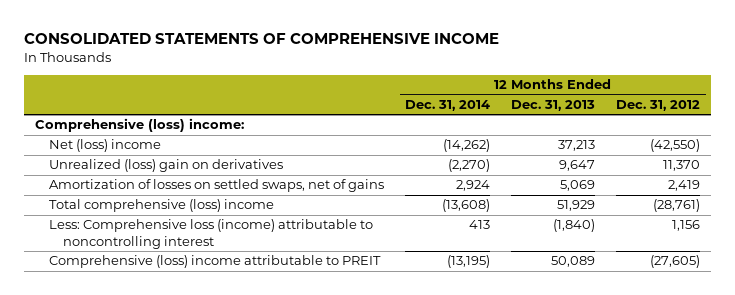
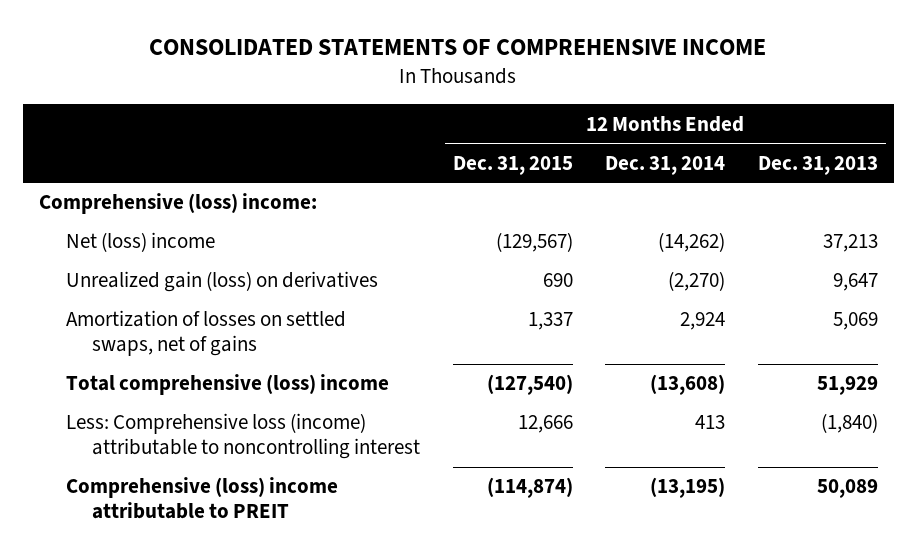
[616,100,701,112] Dec. 31, 2012 -> none
none -> [452,155,573,175] Dec. 31, 2015
[48,159,283,173] Unrealized (loss) gain on derivatives -> [65,271,378,293] Unrealized gain (loss) on derivatives

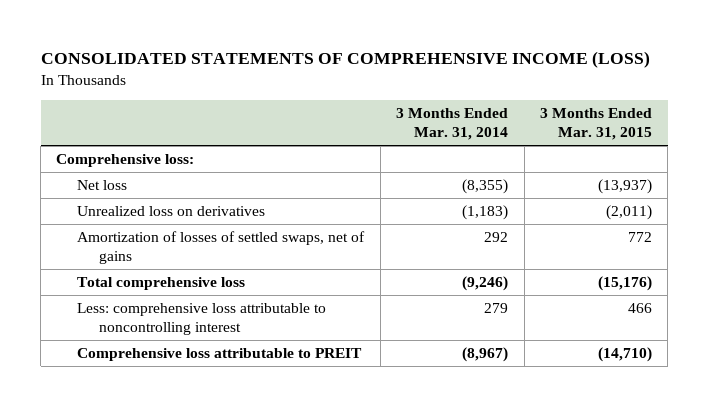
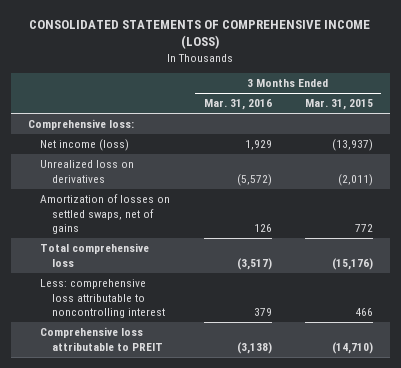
[396,108,509,141] 3 Months Ended Mar. 31, 2014 -> none
none -> [203,99,272,111] Mar. 31, 2016
[77,180,128,191] Net loss -> [40,139,130,152] Net income (loss)
[77,231,366,264] Amortization of losses of settled swaps, net of gains -> [40,194,171,234] Amortization of losses on settled swaps, net of gains

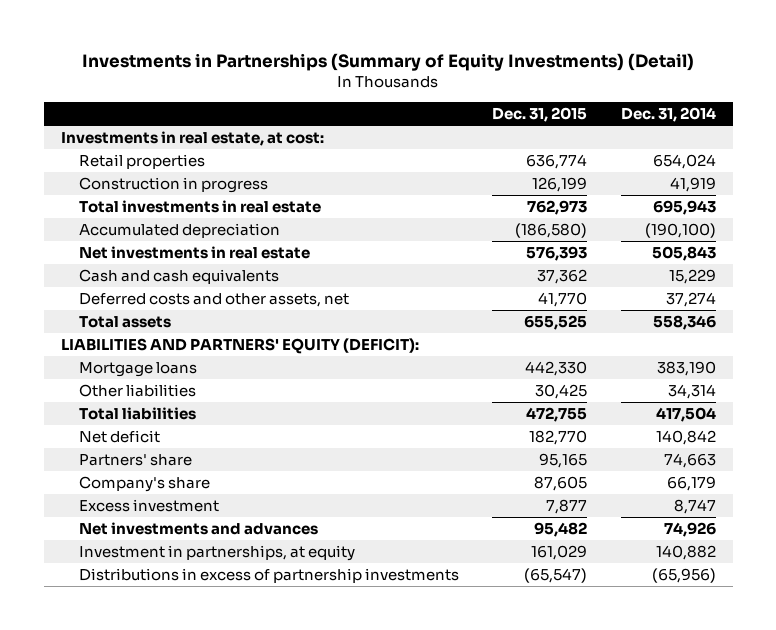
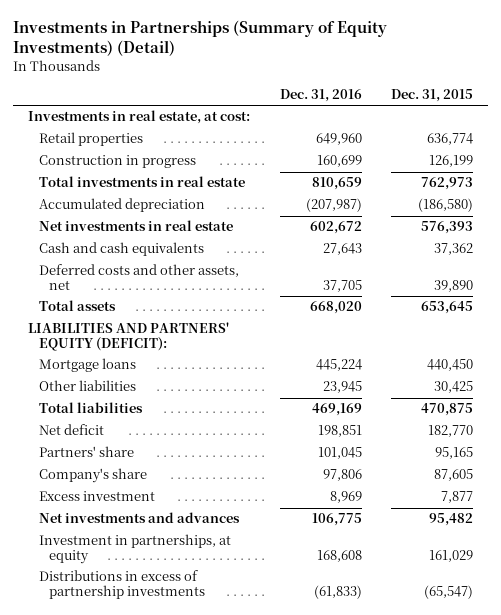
[620,106,716,122] Dec. 31, 2014 -> none
none -> [279,89,362,103] Dec. 31, 2016
[538,292,588,308] 41,770 -> [434,280,474,293] 39,890
[524,315,588,331] 655,525 -> [421,301,474,315] 653,645
[525,361,588,377] 442,330 -> [427,359,474,372] 440,450
[526,407,588,423] 472,755 -> [421,403,474,417] 470,875

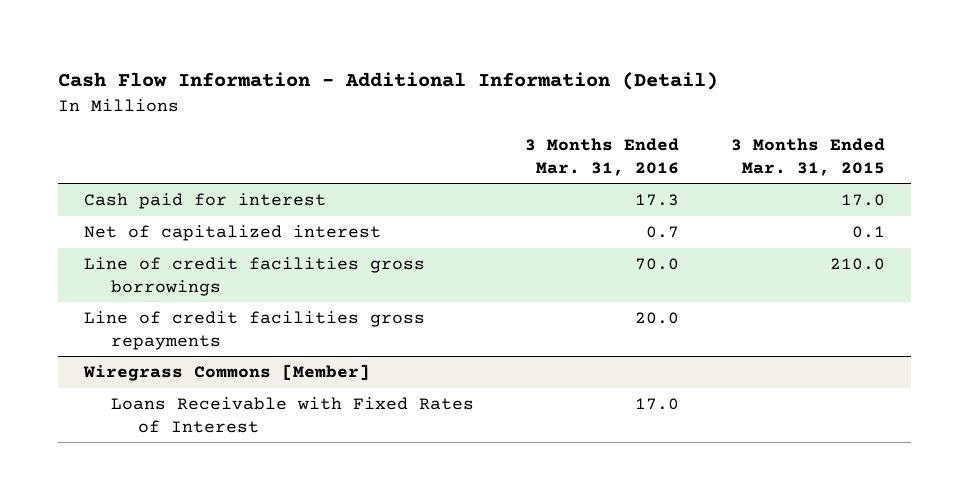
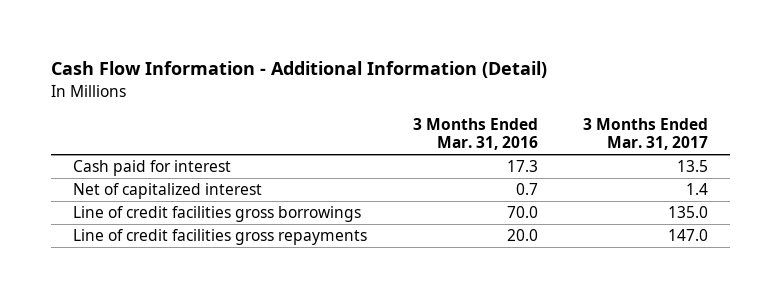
[730,137,885,176] 3 Months Ended Mar. 31, 2015 -> none
none -> [582,117,708,151] 3 Months Ended Mar. 31, 2017
[83,364,371,382] Wiregrass Commons [Member] -> none
[110,397,474,433] Loans Receivable with Fixed Rates of Interest -> none

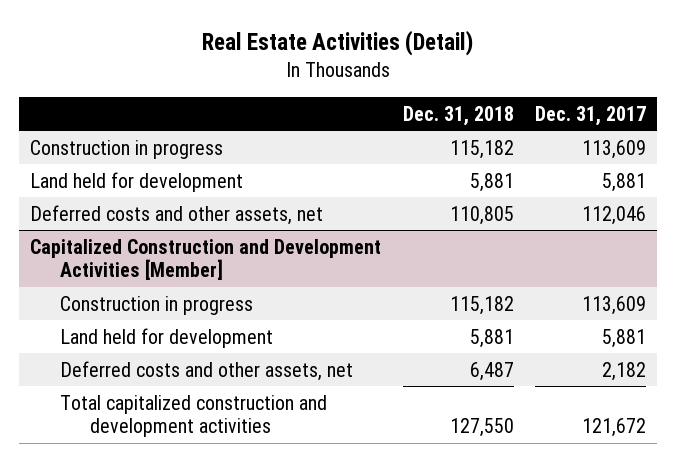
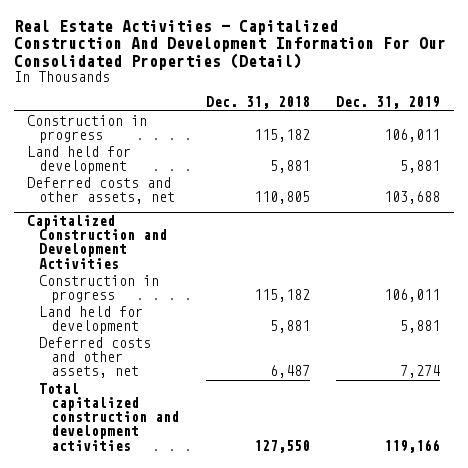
[202,30,474,57] Real Estate Activities (Detail) -> [13,19,446,70] Real Estate Activities - Capitalized Construction And Development Information For Our Consolidated Properties (Detail)
[535,106,647,127] Dec. 31, 2017 -> none
none -> [336,96,441,110] Dec. 31, 2019
[29,238,381,281] Capitalized Construction and Development Activities [Member] -> [27,214,168,269] Capitalized Construction and Development Activities

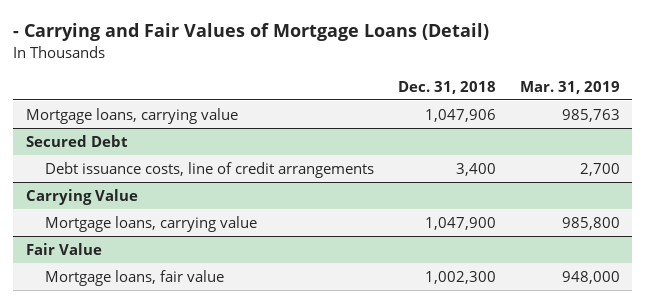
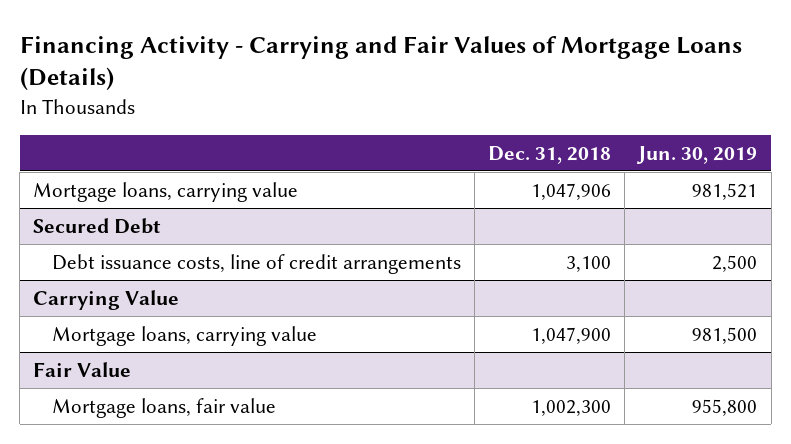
[13,23,490,42] - Carrying and Fair Values of Mortgage Loans (Detail) -> [19,35,742,91] Financing Activity - Carrying and Fair Values of Mortgage Loans (Details)
[520,80,621,94] Mar. 31, 2019 -> none
none -> [636,145,758,164] Jun. 30, 2019
[456,162,497,176] 3,400 -> [566,255,612,272] 3,100

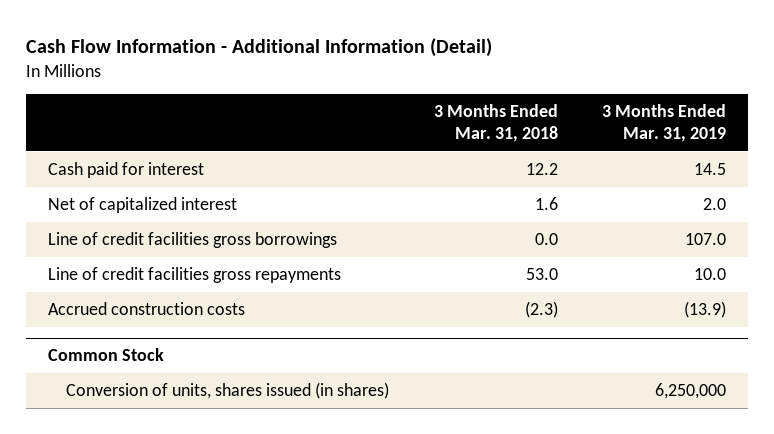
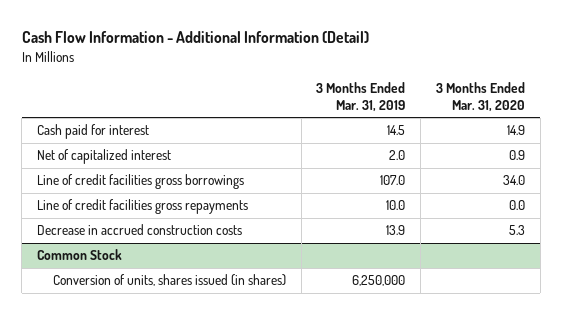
[433,103,558,143] 3 Months Ended Mar. 31, 2018 -> none
none -> [435,81,525,112] 3 Months Ended Mar. 31, 2020
[48,302,246,316] Accrued construction costs -> [37,224,243,236] Decrease in accrued construction costs
[683,301,726,319] (13.9) -> [386,225,406,236] 13.9

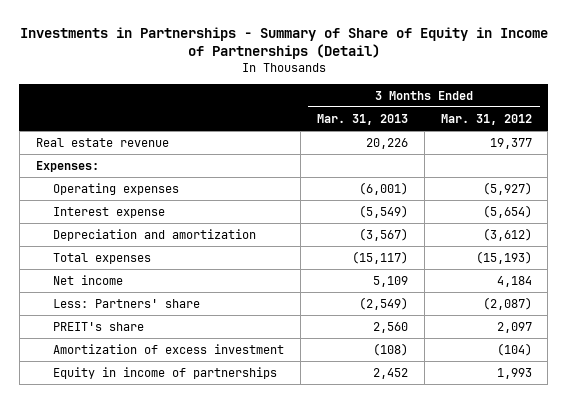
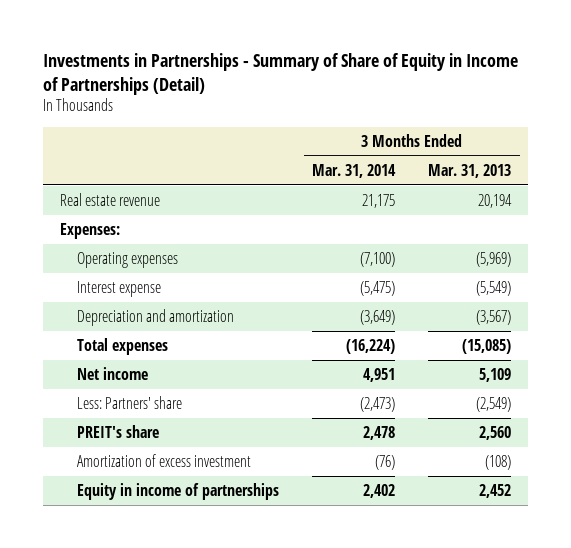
[440,114,532,126] Mar. 31, 2012 -> none
none -> [312,163,397,178] Mar. 31, 2014
[365,138,408,150] 20,226 -> [478,194,513,209] 20,194
[358,182,408,196] (6,001) -> [476,252,512,268] (5,969)
[351,251,408,265] (15,117) -> [462,339,512,355] (15,085)

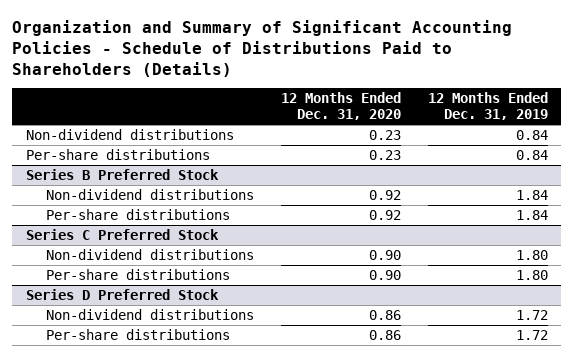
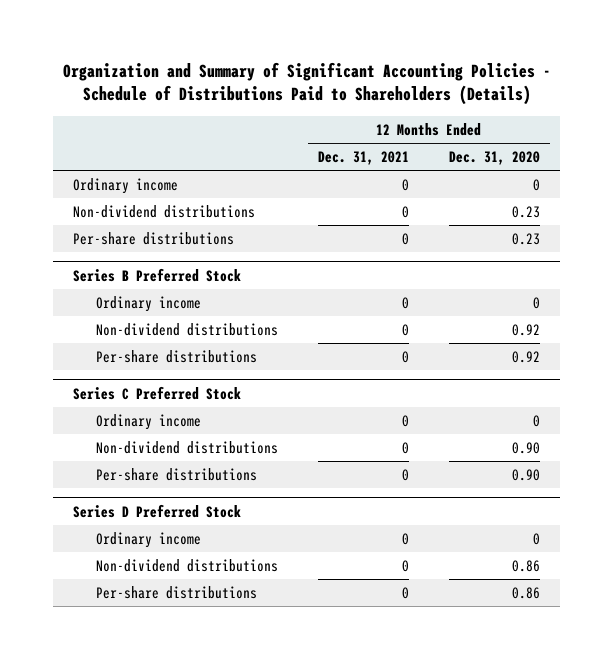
[427,92,548,121] 12 Months Ended Dec. 31, 2019 -> none
none -> [318,151,410,166] Dec. 31, 2021
none -> [73,177,179,194] Ordinary income
none -> [96,295,202,312] Ordinary income
none -> [96,413,202,430] Ordinary income
none -> [96,531,202,548] Ordinary income

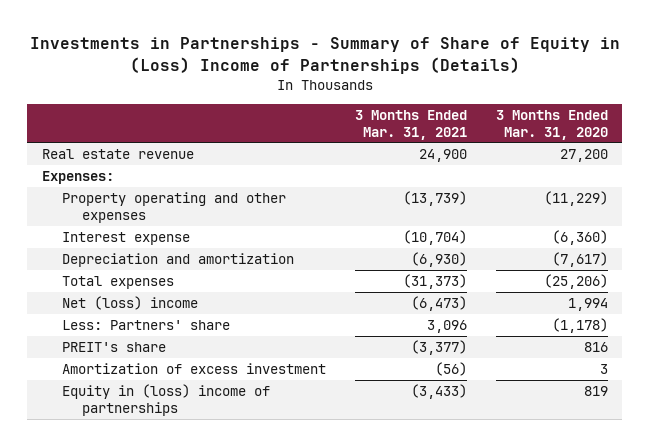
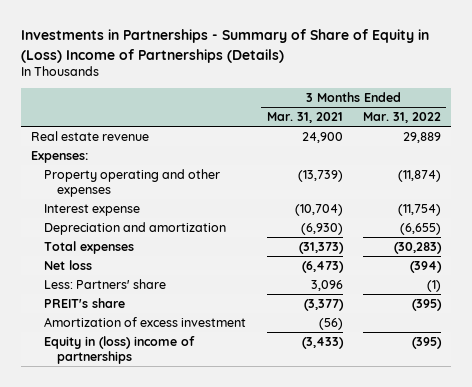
[495,109,608,140] 3 Months Ended Mar. 31, 2020 -> none
none -> [362,112,441,124] Mar. 31, 2022
[61,296,198,311] Net (loss) income -> [44,259,93,270] Net loss

